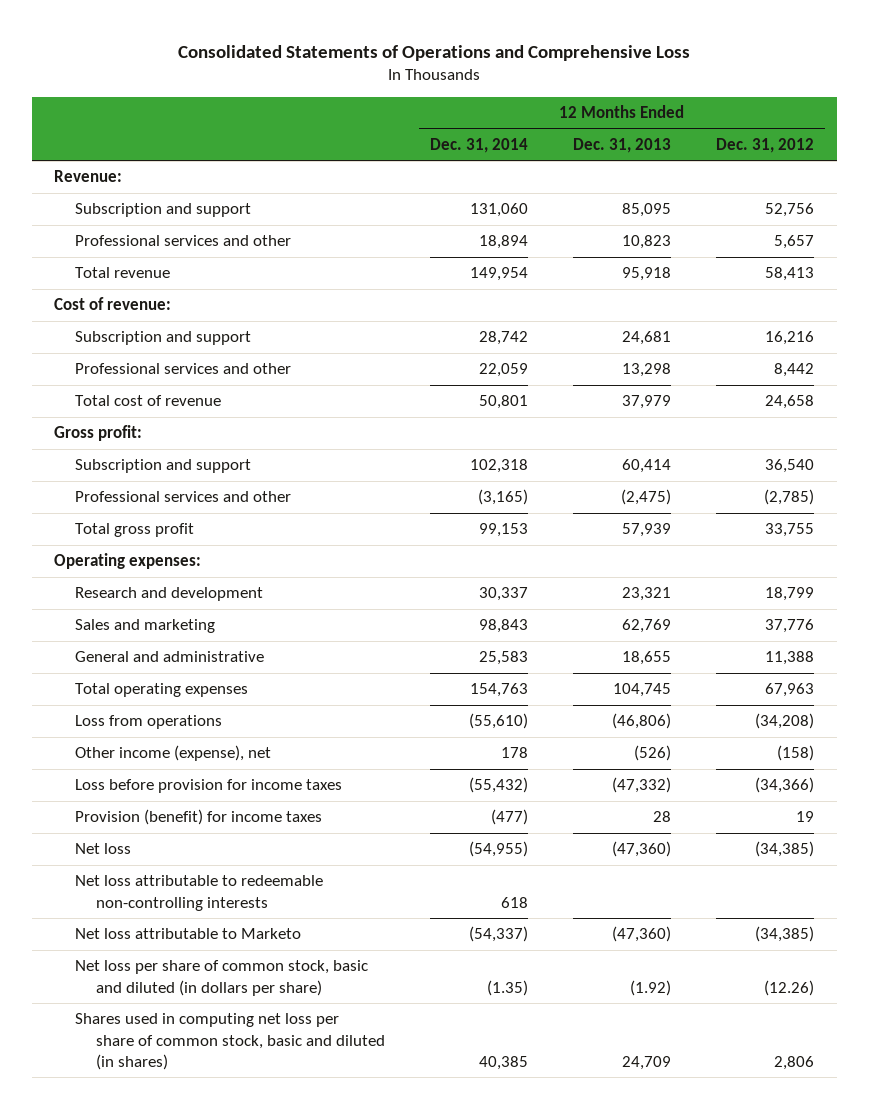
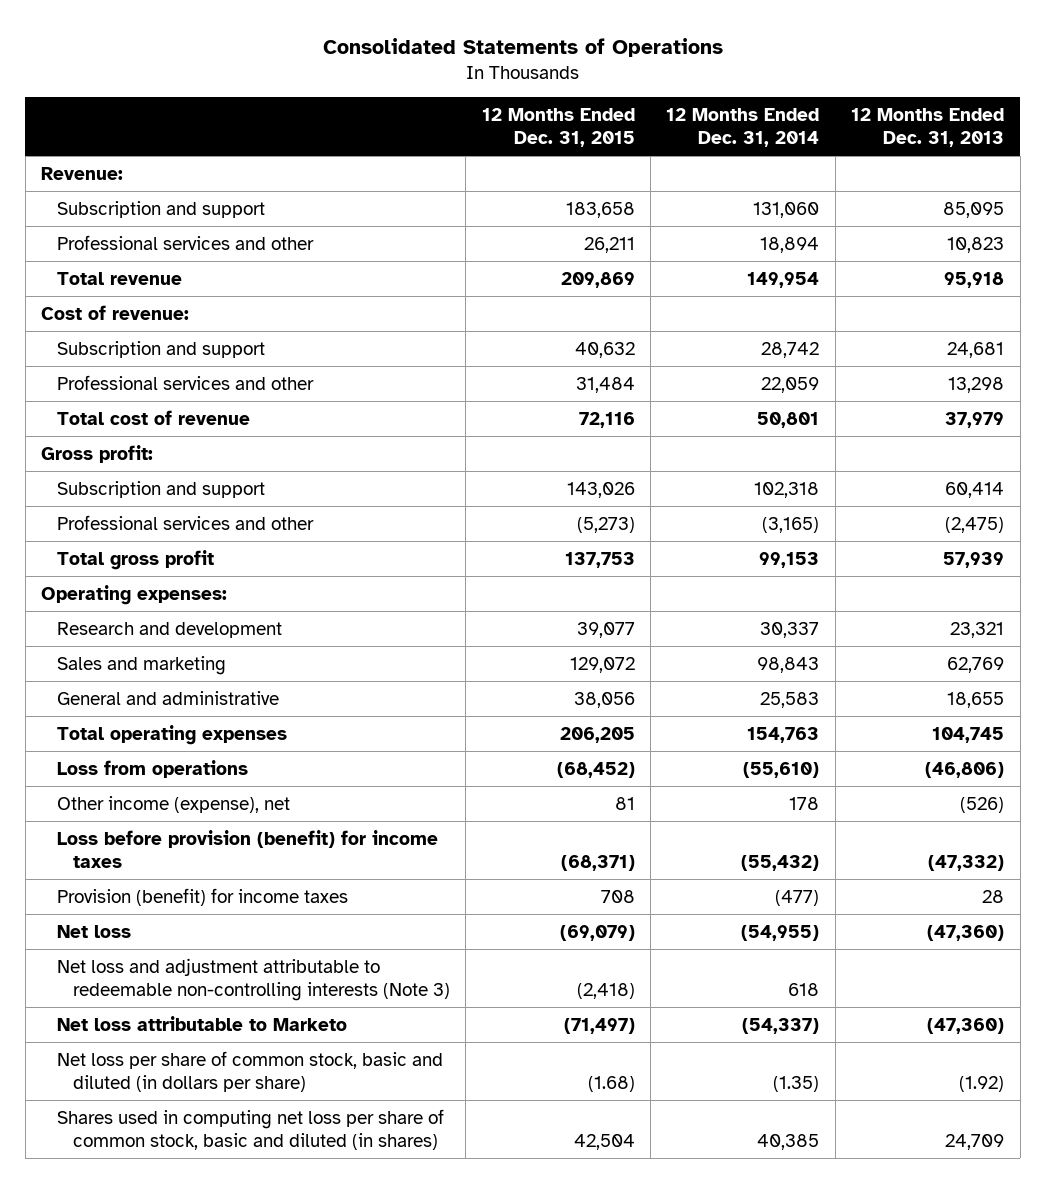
[178,44,691,61] Consolidated Statements of Operations and Comprehensive Loss -> [322,37,723,57] Consolidated Statements of Operations
[716,137,815,153] Dec. 31, 2012 -> none
none -> [481,107,635,147] 12 Months Ended Dec. 31, 2015
[75,779,343,794] Loss before provision for income taxes -> [57,829,439,868] Loss before provision (benefit) for income taxes
[75,875,324,911] Net loss attributable to redeemable non-controlling interests -> [57,957,450,1001] Net loss and adjustment attributable to redeemable non-controlling interests (Note 3)

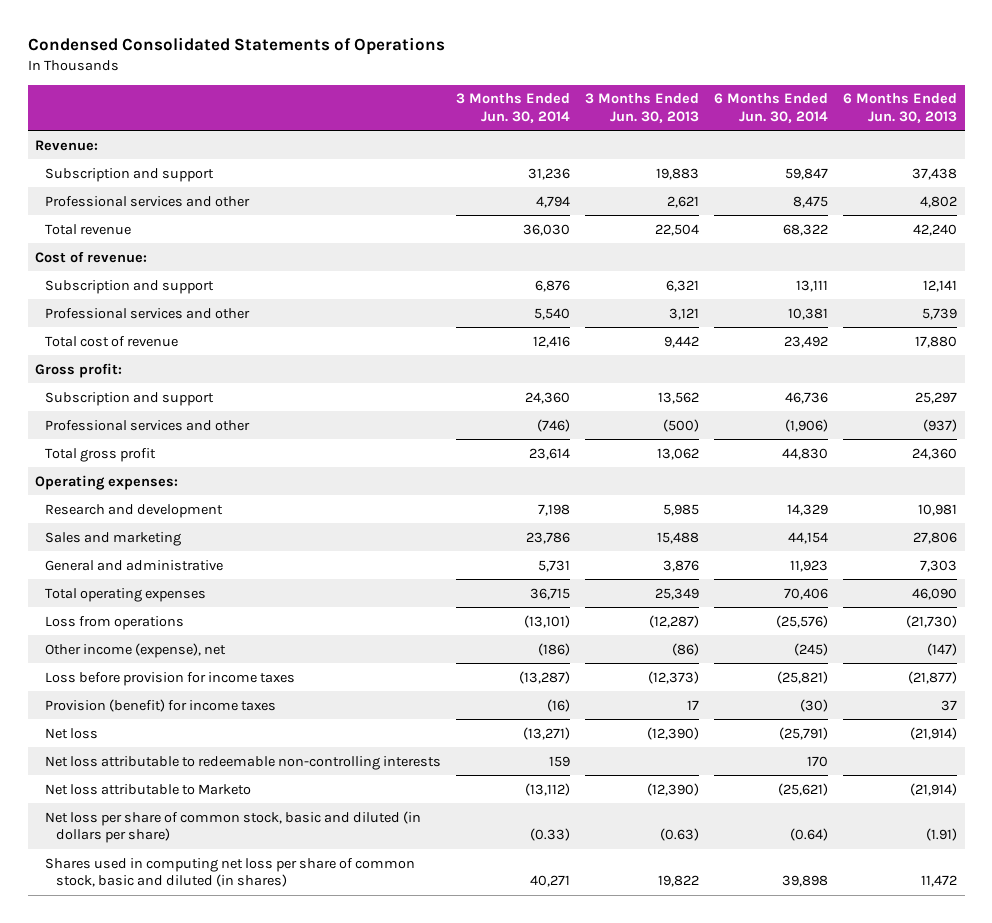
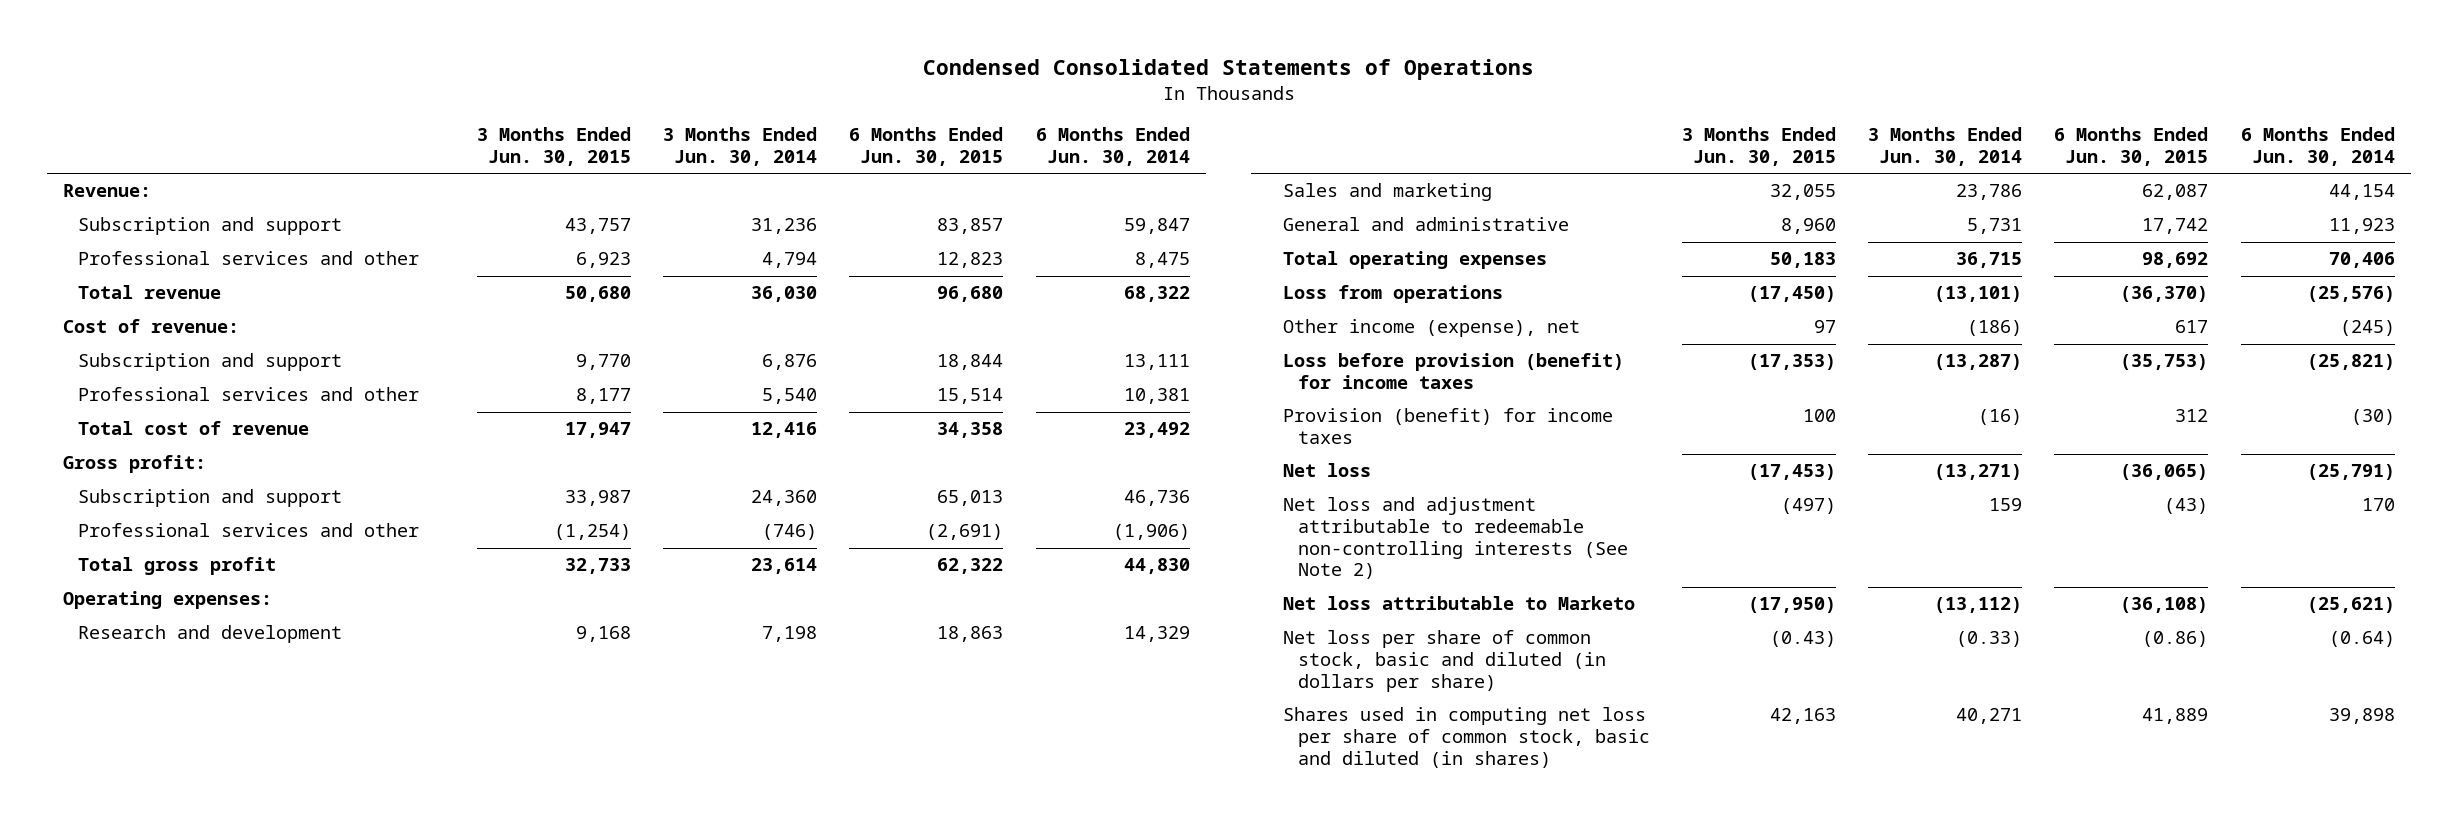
[585,93,700,123] 3 Months Ended Jun. 30, 2013 -> none
[843,93,958,123] 6 Months Ended Jun. 30, 2013 -> none
none -> [477,127,632,167] 3 Months Ended Jun. 30, 2015
none -> [849,127,1004,167] 6 Months Ended Jun. 30, 2015
[45,671,296,686] Loss before provision for income taxes -> [1282,353,1624,390] Loss before provision (benefit) for income taxes
[45,755,442,770] Net loss attributable to redeemable non-controlling interests -> [1282,497,1628,580] Net loss and adjustment attributable to redeemable non-controlling interests (See Note 2)

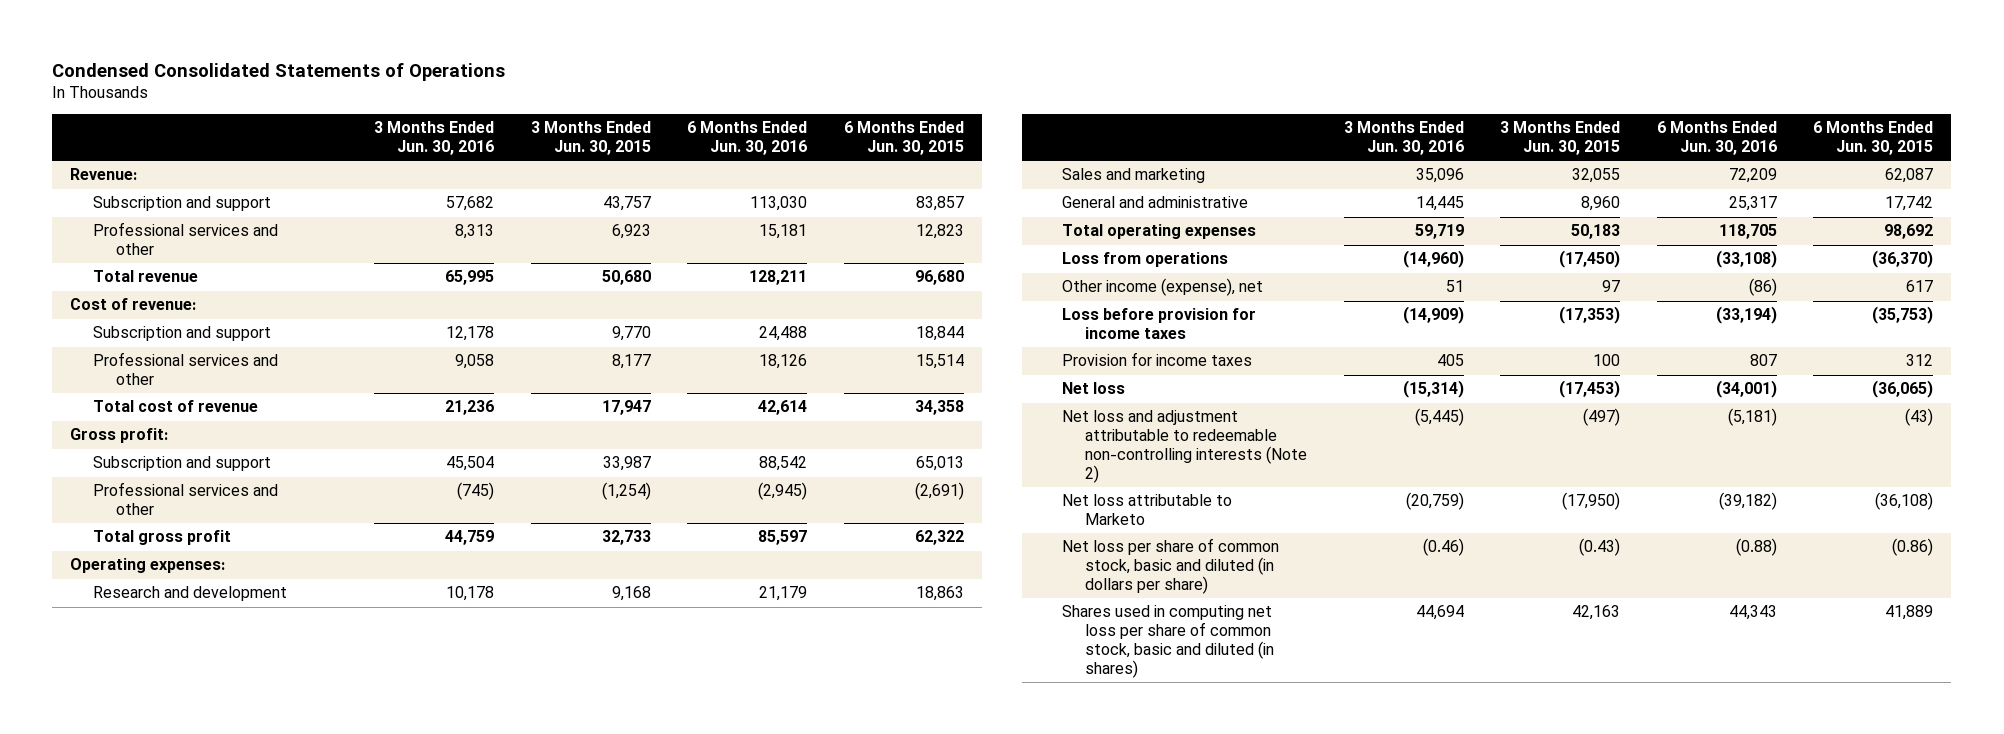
[663,127,818,167] 3 Months Ended Jun. 30, 2014 -> none
[1035,127,1190,167] 6 Months Ended Jun. 30, 2014 -> none
none -> [374,121,495,156] 3 Months Ended Jun. 30, 2016
none -> [687,121,808,156] 6 Months Ended Jun. 30, 2016
[1282,353,1624,390] Loss before provision (benefit) for income taxes -> [1062,308,1257,340] Loss before provision for income taxes
[1282,408,1613,445] Provision (benefit) for income taxes -> [1062,352,1253,367] Provision for income taxes
[1282,497,1628,580] Net loss and adjustment attributable to redeemable non-controlling interests (See Note 2) -> [1062,410,1308,483] Net loss and adjustment attributable to redeemable non-controlling interests (Note 2)

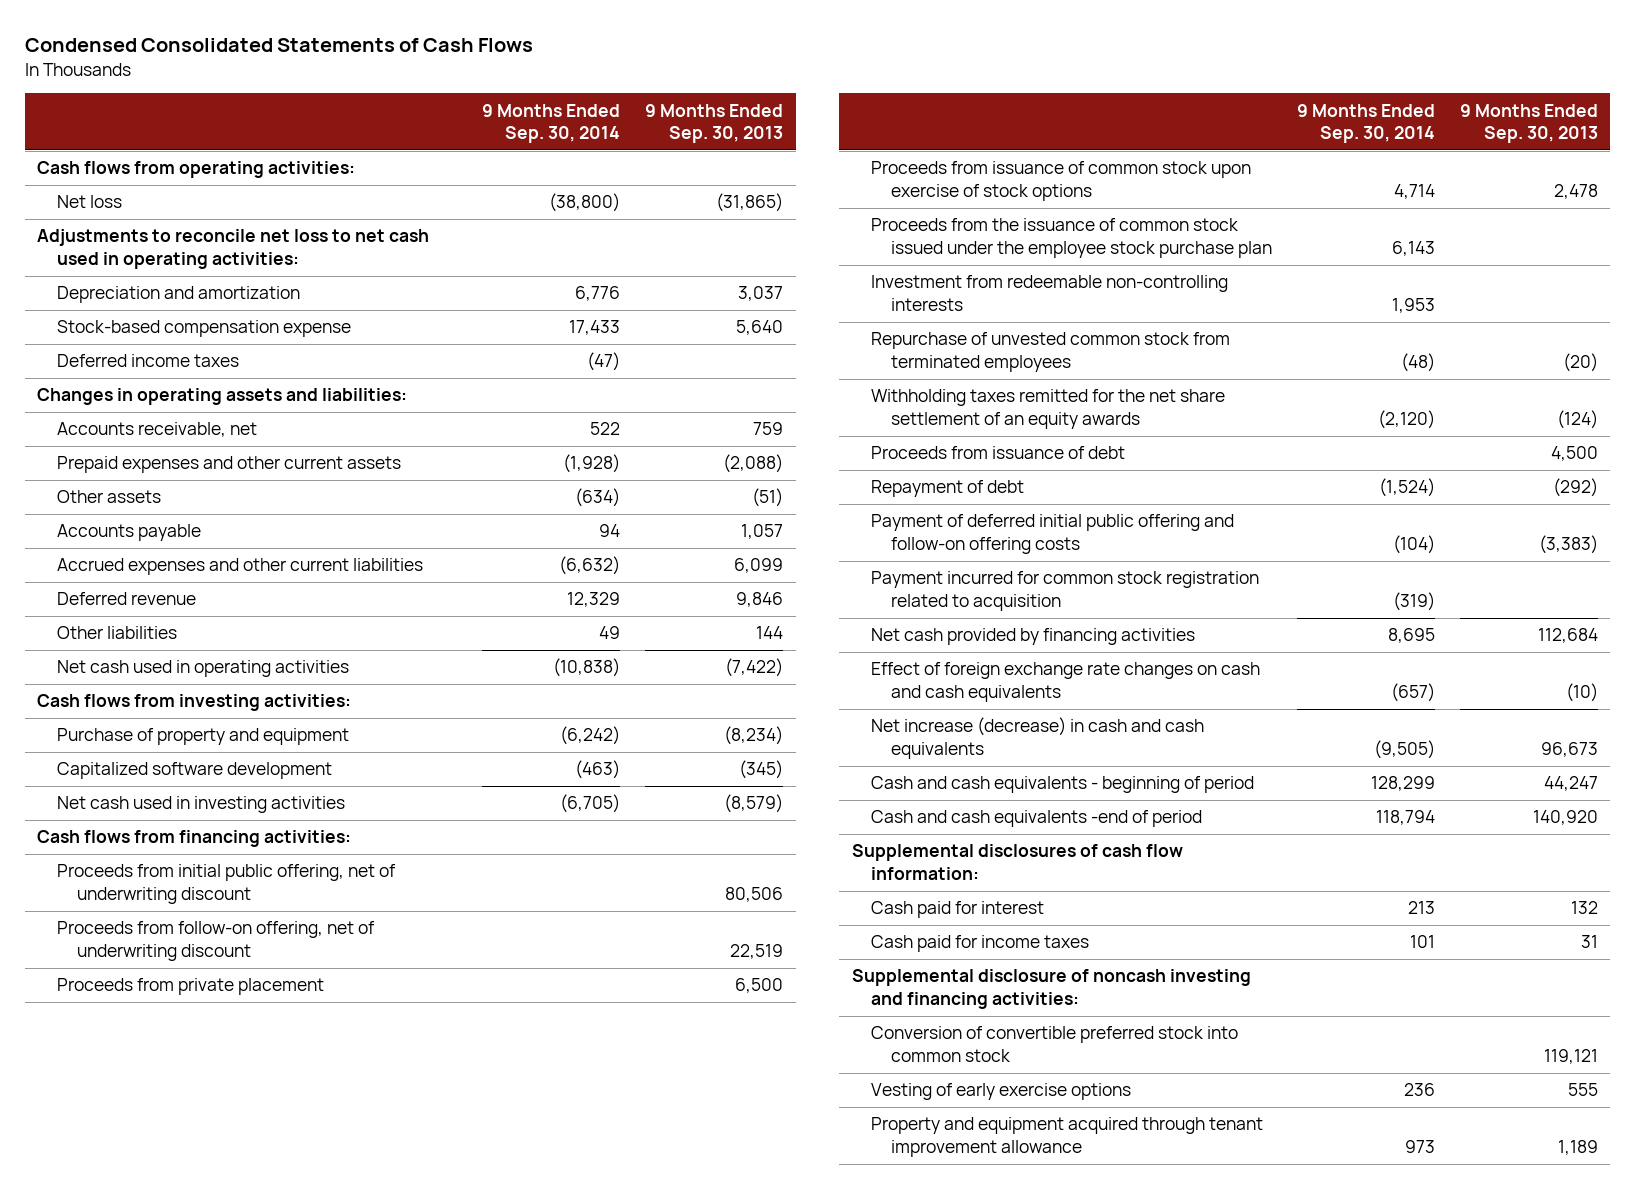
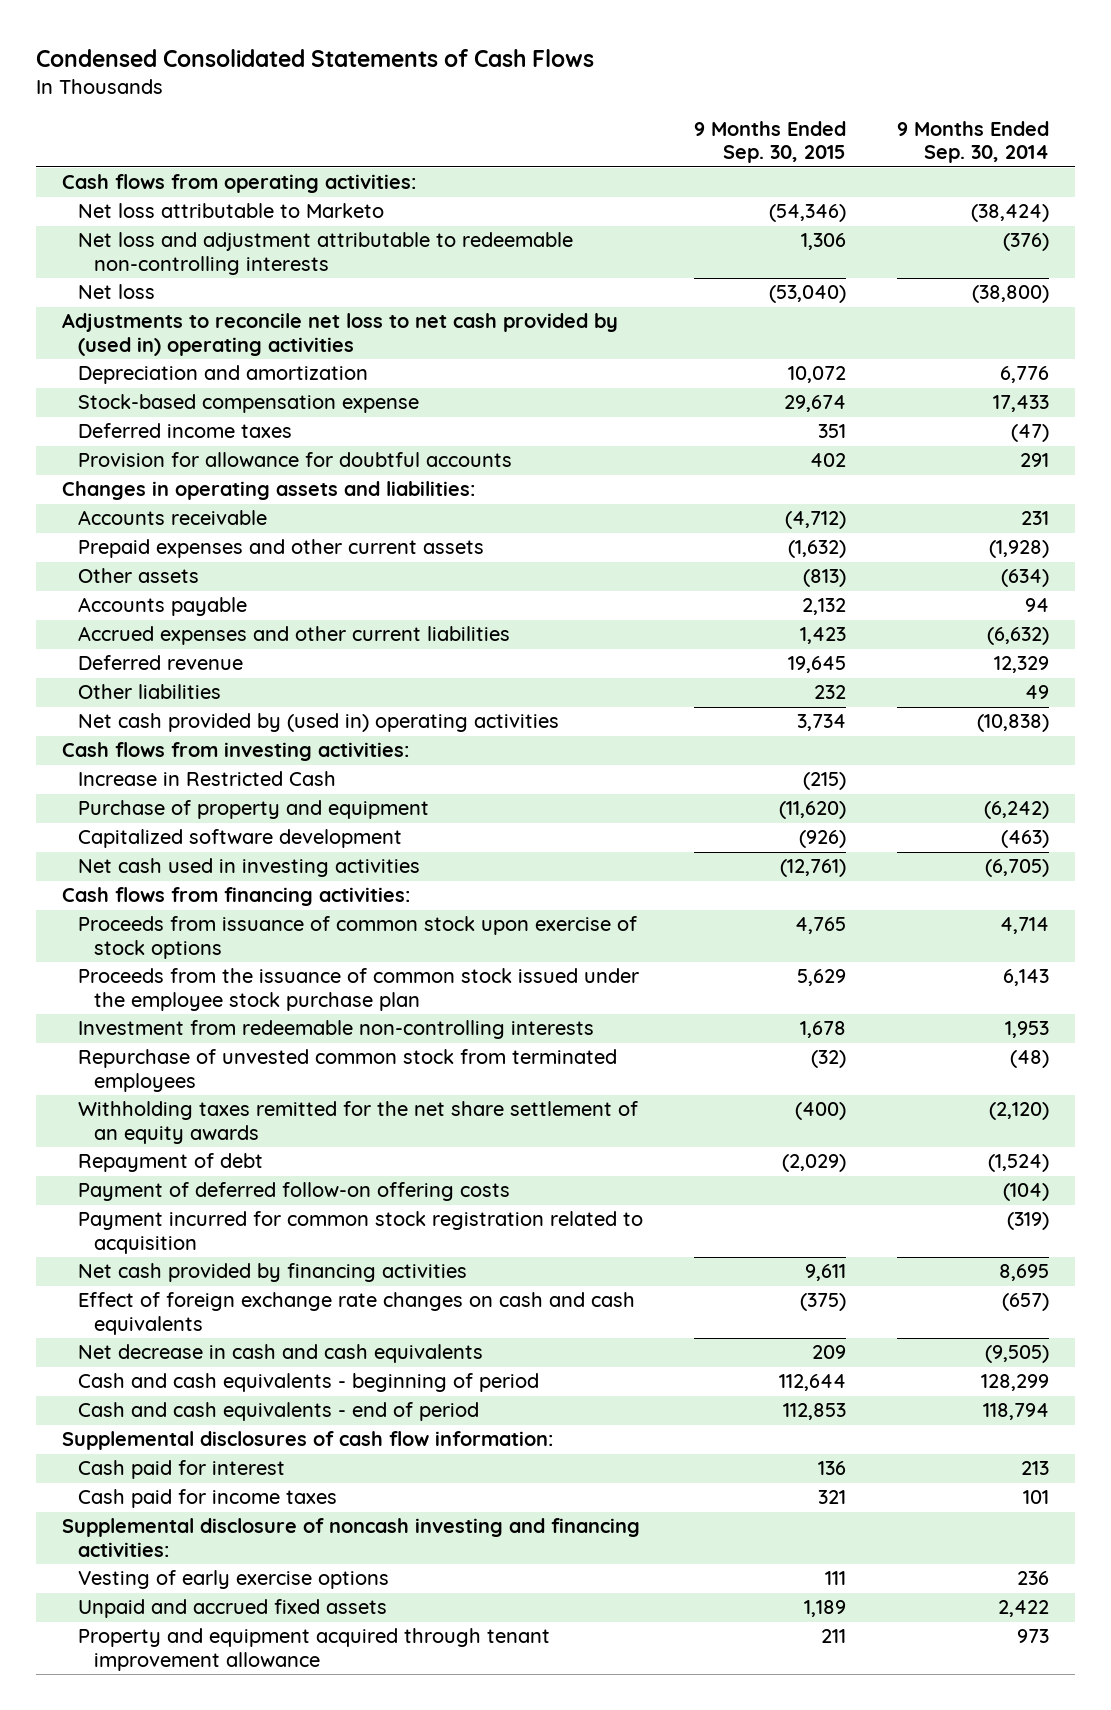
[645,103,784,144] 9 Months Ended Sep. 30, 2013 -> none
none -> [694,120,847,164] 9 Months Ended Sep. 30, 2015
none -> [78,203,385,219] Net loss attributable to Marketo
none -> [78,232,574,275] Net loss and adjustment attributable to redeemable non-controlling interests
[37,229,430,269] Adjustments to reconcile net loss to net cash used in operating activities: -> [62,313,619,356] Adjustments to reconcile net loss to net cash provided by (used in) operating activities
none -> [78,452,513,468] Provision for allowance for doubtful accounts
[56,422,257,438] Accounts receivable, net -> [78,510,268,526] Accounts receivable
[590,422,621,436] 522 -> [1021,511,1050,526] 231
[56,660,349,678] Net cash used in operating activities -> [78,713,560,733] Net cash provided by (used in) operating activities
none -> [78,771,337,787] Increase in Restricted Cash
[56,864,396,904] Proceeds from initial public offering, net of underwriting discount -> none
[56,921,375,961] Proceeds from follow-on offering, net of underwriting discount -> none
[56,978,324,996] Proceeds from private placement -> none
[871,446,1126,460] Proceeds from issuance of debt -> none
[871,514,1235,554] Payment of deferred initial public offering and follow-on offering costs -> [78,1182,511,1202] Payment of deferred follow-on offering costs
[871,717,1205,759] Net increase (decrease) in cash and cash equivalents -> [78,1344,484,1364] Net decrease in cash and cash equivalents
[871,810,1203,828] Cash and cash equivalents -end of period -> [78,1402,480,1422] Cash and cash equivalents - end of period
[871,1026,1239,1062] Conversion of convertible preferred stock into common stock -> none
none -> [78,1599,388,1619] Unpaid and accrued fixed assets

